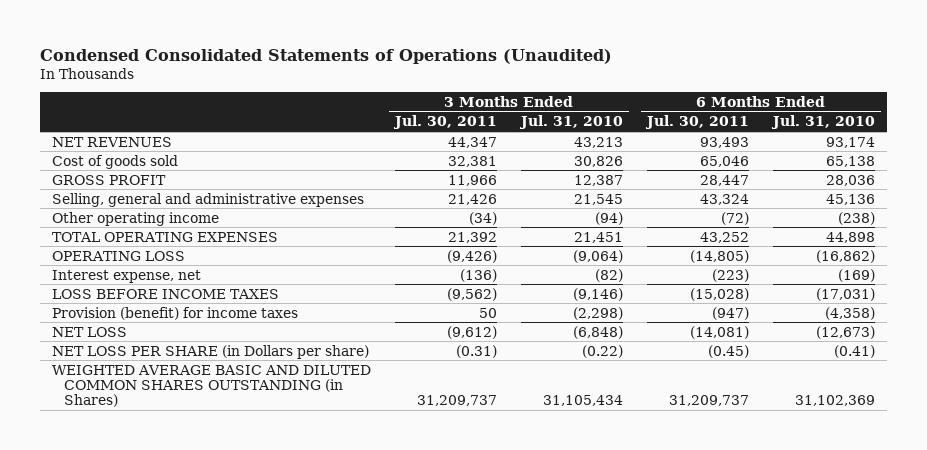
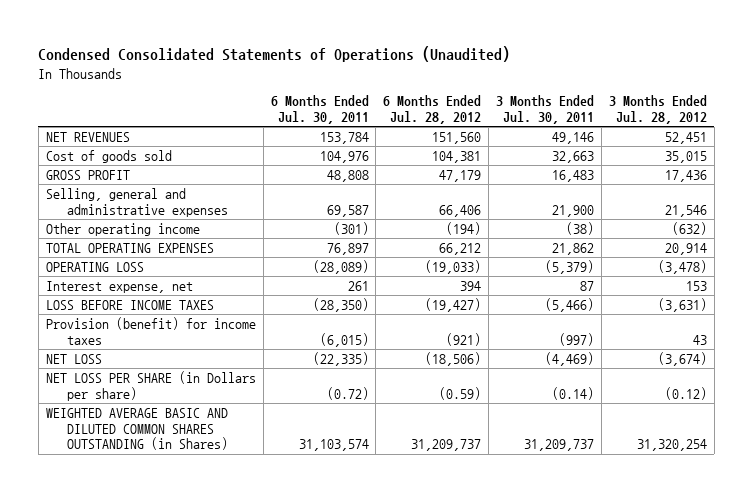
[518,115,623,130] Jul. 31, 2010 -> none
[770,115,875,130] Jul. 31, 2010 -> none
none -> [383,95,482,125] 6 Months Ended Jul. 28, 2012
none -> [608,95,707,125] 3 Months Ended Jul. 28, 2012
[448,136,498,148] 44,347 -> [552,132,595,145] 49,146
[699,136,749,148] 93,493 -> [319,132,369,145] 153,784
[448,155,498,167] 32,381 -> [552,151,595,164] 32,663
[699,155,749,167] 65,046 -> [319,151,369,164] 104,976
[448,174,498,186] 11,966 -> [552,170,595,183] 16,483
[699,174,749,186] 28,447 -> [326,170,369,183] 48,808
[448,193,498,205] 21,426 -> [552,204,595,217] 21,900
[699,193,749,205] 43,324 -> [326,204,369,217] 69,587
[469,211,498,225] (34) -> [566,222,595,236] (38)
[720,211,749,225] (72) -> [333,222,369,236] (301)
[448,231,498,243] 21,392 -> [552,243,595,256] 21,862
[699,231,749,243] 43,252 -> [326,243,369,256] 76,897
[447,249,498,263] (9,426) -> [545,260,595,275] (5,379)
[689,249,749,263] (14,805) -> [312,260,369,275] (28,089)
[460,268,498,282] (136) -> [580,281,595,292] 87
[711,268,749,282] (223) -> [347,281,369,292] 261
[447,287,498,301] (9,562) -> [545,298,595,313] (5,466)
[689,287,749,301] (15,028) -> [312,298,369,313] (28,350)
[479,307,498,318] 50 -> [559,332,595,346] (997)
[711,306,749,320] (947) -> [319,332,369,347] (6,015)
[447,325,498,339] (9,612) -> [545,352,595,367] (4,469)
[689,325,749,339] (14,081) -> [312,352,369,367] (22,335)
[456,344,498,358] (0.31) -> [552,386,595,400] (0.14)
[707,344,749,358] (0.45) -> [326,386,369,400] (0.72)
[668,395,749,407] 31,209,737 -> [298,439,369,452] 31,103,574

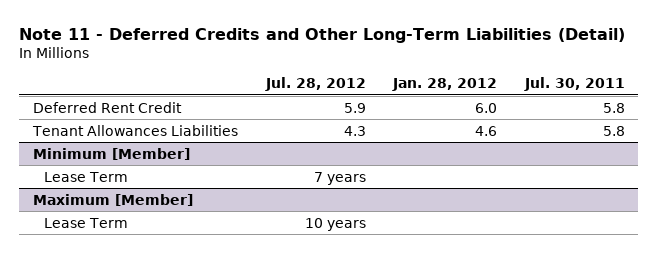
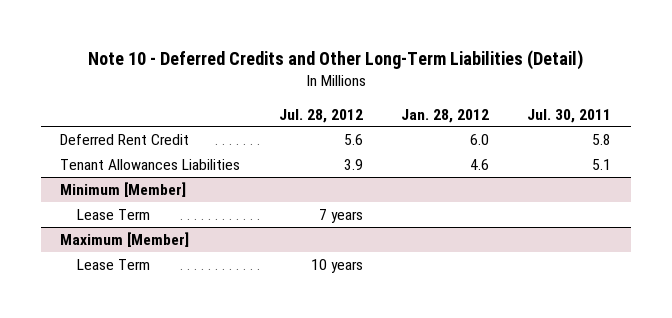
[19,28,626,44] Note 11 - Deferred Credits and Other Long-Term Liabilities (Detail) -> [87,50,583,71] Note 10 - Deferred Credits and Other Long-Term Liabilities (Detail)
[343,102,366,113] 5.9 -> [343,133,363,145] 5.6
[343,125,366,136] 4.3 -> [343,158,363,170] 3.9
[602,125,625,136] 5.8 -> [592,158,612,170] 5.1

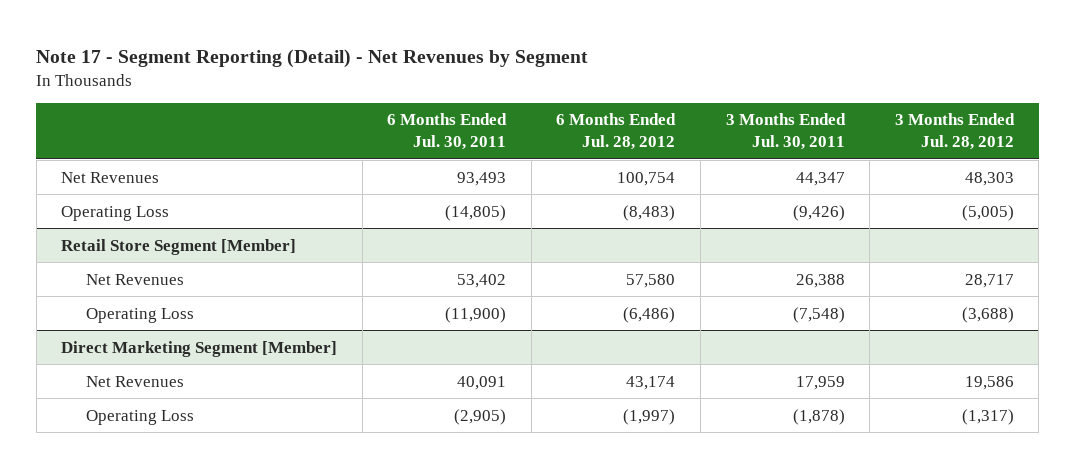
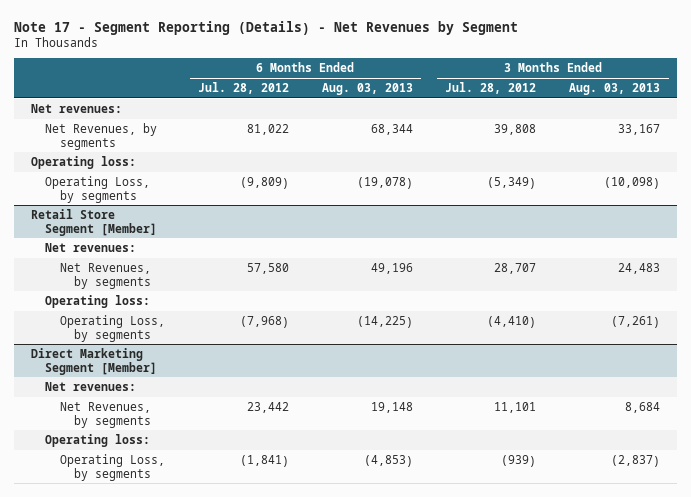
[36,48,589,68] Note 17 - Segment Reporting (Detail) - Net Revenues by Segment -> [14,20,519,35] Note 17 - Segment Reporting (Details) - Net Revenues by Segment
[387,113,508,151] 6 Months Ended Jul. 30, 2011 -> none
[725,113,846,151] 3 Months Ended Jul. 30, 2011 -> none
none -> [321,83,413,96] Aug. 03, 2013
none -> [569,83,661,96] Aug. 03, 2013
none -> [30,103,122,113] Net revenues:
[61,171,160,183] Net Revenues -> [45,122,158,150] Net Revenues, by segments
[617,171,676,186] 100,754 -> [246,123,289,135] 81,022
[964,171,1014,186] 48,303 -> [494,123,537,135] 39,808
none -> [30,155,136,169] Operating loss:
[61,205,170,221] Operating Loss -> [45,175,151,203] Operating Loss, by segments
[623,204,676,221] (8,483) -> [239,176,289,189] (9,809)
[961,204,1014,221] (5,005) -> [487,176,537,189] (5,349)
none -> [45,242,137,252] Net revenues:
[86,273,185,285] Net Revenues -> [59,262,152,289] Net Revenues, by segments
[964,273,1014,288] 28,717 -> [494,262,537,274] 28,707
none -> [45,294,151,308] Operating loss:
[86,307,195,323] Operating Loss -> [59,314,165,342] Operating Loss, by segments
[623,306,676,323] (6,486) -> [239,315,289,328] (7,968)
[961,306,1014,323] (3,688) -> [487,315,537,328] (4,410)
none -> [45,381,137,391] Net revenues:
[86,375,185,387] Net Revenues -> [59,401,152,428] Net Revenues, by segments
[626,375,676,390] 43,174 -> [246,401,289,413] 23,442
[964,375,1014,390] 19,586 -> [494,401,537,413] 11,101
none -> [45,433,151,447] Operating loss:
[86,409,195,425] Operating Loss -> [59,453,165,481] Operating Loss, by segments
[623,408,676,425] (1,997) -> [239,454,289,467] (1,841)
[961,408,1014,425] (1,317) -> [501,454,537,467] (939)

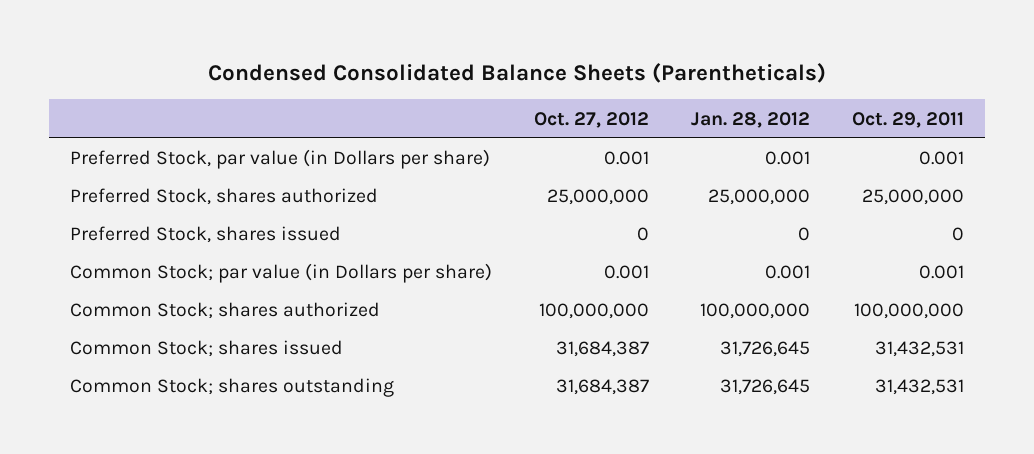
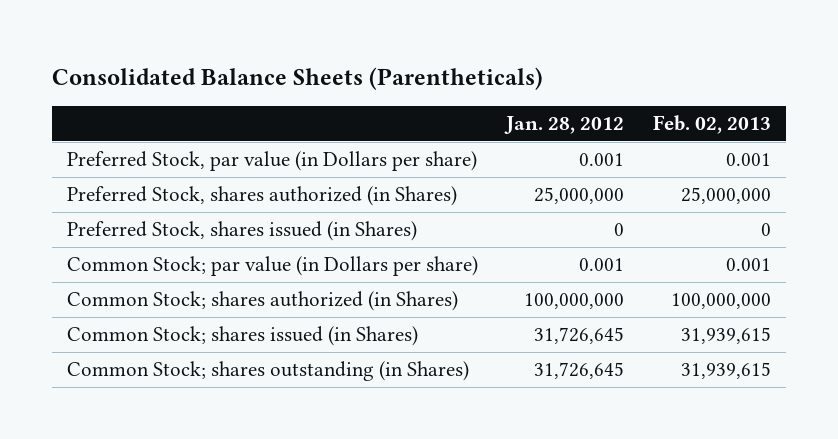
[208,62,827,83] Condensed Consolidated Balance Sheets (Parentheticals) -> [52,66,544,90] Consolidated Balance Sheets (Parentheticals)
[534,111,650,128] Oct. 27, 2012 -> none
[851,111,964,128] Oct. 29, 2011 -> none
none -> [653,115,772,135] Feb. 02, 2013
[70,188,379,206] Preferred Stock, shares authorized -> [66,186,457,207] Preferred Stock, shares authorized (in Shares)
[70,226,342,244] Preferred Stock, shares issued -> [66,221,417,242] Preferred Stock, shares issued (in Shares)
[70,302,381,320] Common Stock; shares authorized -> [66,291,458,312] Common Stock; shares authorized (in Shares)
[70,340,344,358] Common Stock; shares issued -> [66,326,418,347] Common Stock; shares issued (in Shares)
[70,378,395,398] Common Stock; shares outstanding -> [66,361,469,382] Common Stock; shares outstanding (in Shares)

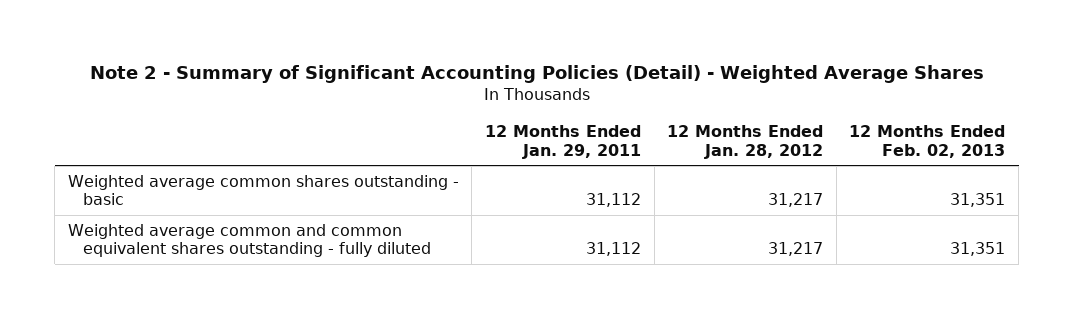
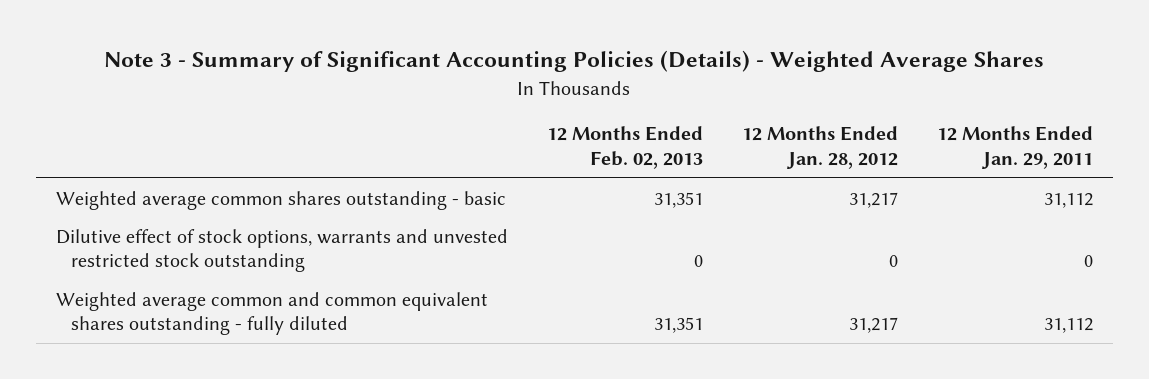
[89,65,984,84] Note 2 - Summary of Significant Accounting Policies (Detail) - Weighted Average Shares -> [104,50,1045,73] Note 3 - Summary of Significant Accounting Policies (Details) - Weighted Average Shares
none -> [55,228,508,273] Dilutive effect of stock options, warrants and unvested restricted stock outstanding

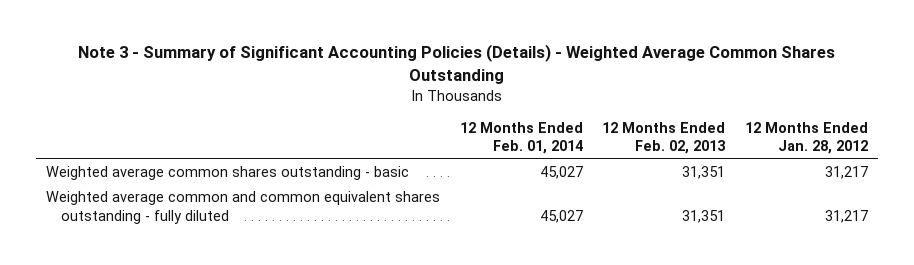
[104,50,1045,73] Note 3 - Summary of Significant Accounting Policies (Details) - Weighted Average Shares -> [77,44,835,84] Note 3 - Summary of Significant Accounting Policies (Details) - Weighted Average Common Shares Outstanding
[937,126,1094,170] 12 Months Ended Jan. 29, 2011 -> none
none -> [459,121,583,155] 12 Months Ended Feb. 01, 2014
[55,228,508,273] Dilutive effect of stock options, warrants and unvested restricted stock outstanding -> none

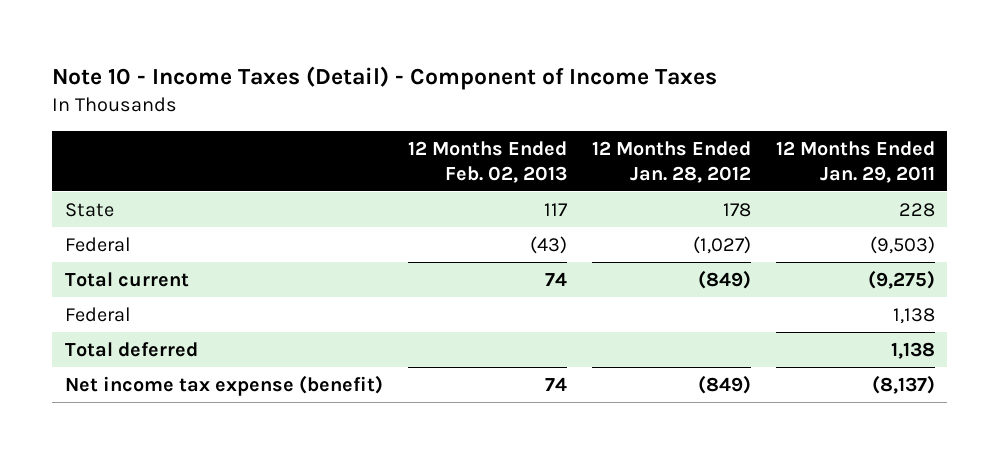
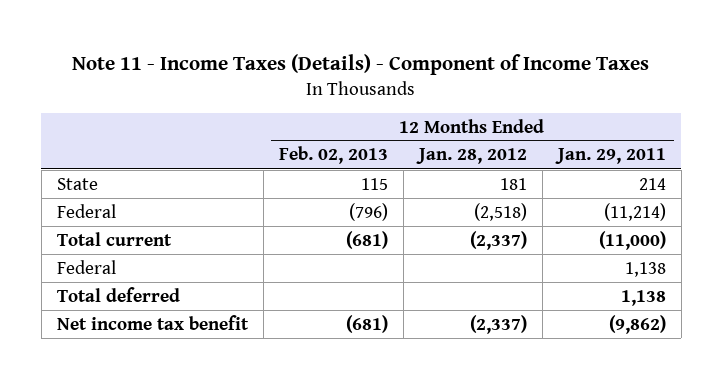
[52,65,718,90] Note 10 - Income Taxes (Detail) - Component of Income Taxes -> [72,53,650,75] Note 11 - Income Taxes (Details) - Component of Income Taxes
[543,202,568,216] 117 -> [360,177,388,190] 115
[722,202,751,217] 178 -> [499,177,527,190] 181
[898,202,935,217] 228 -> [638,177,666,190] 214
[529,235,567,254] (43) -> [348,202,388,221] (796)
[692,235,751,254] (1,027) -> [473,202,527,221] (2,518)
[869,235,935,254] (9,503) -> [603,202,666,221] (11,214)
[544,271,567,286] 74 -> [345,230,388,249] (681)
[697,269,751,289] (849) -> [469,230,527,250] (2,337)
[867,269,935,289] (9,275) -> [598,230,666,250] (11,000)
[64,374,383,396] Net income tax expense (benefit) -> [56,314,249,330] Net income tax benefit
[544,376,567,391] 74 -> [345,314,388,333] (681)
[697,374,751,394] (849) -> [469,314,527,334] (2,337)
[871,374,935,394] (8,137) -> [608,314,666,334] (9,862)

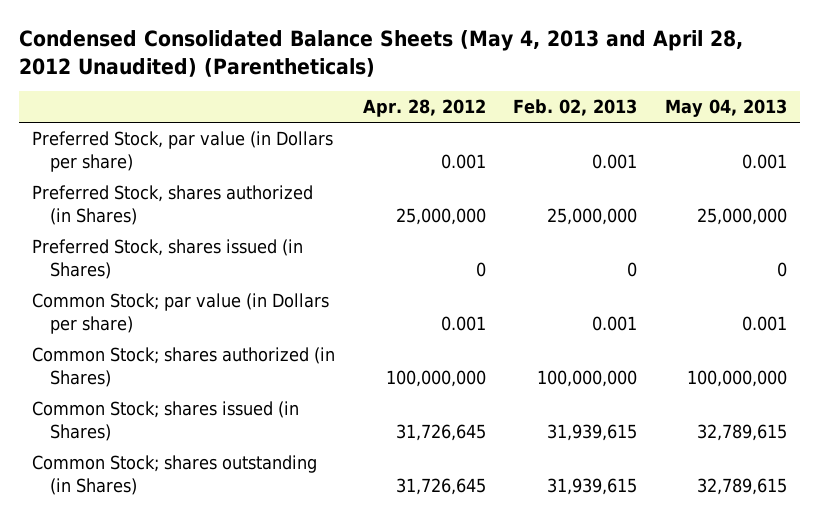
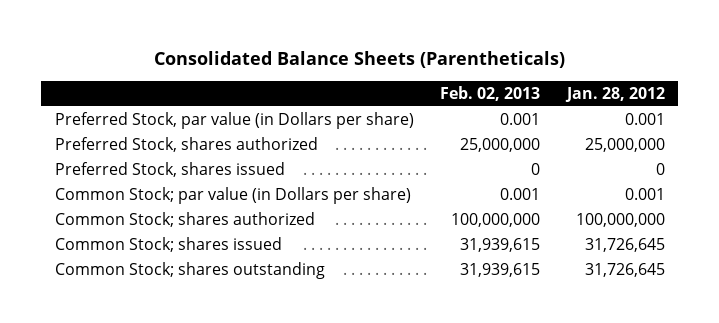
[18,30,743,77] Condensed Consolidated Balance Sheets (May 4, 2013 and April 28, 2012 Unaudited) (Parentheticals) -> [153,51,565,69] Consolidated Balance Sheets (Parentheticals)
[362,99,486,118] Apr. 28, 2012 -> none
[664,99,787,118] May 04, 2013 -> none
none -> [564,86,665,102] Jan. 28, 2012
[32,184,314,225] Preferred Stock, shares authorized (in Shares) -> [54,137,318,153] Preferred Stock, shares authorized
[32,238,304,279] Preferred Stock, shares issued (in Shares) -> [54,162,285,178] Preferred Stock, shares issued
[32,346,336,387] Common Stock; shares authorized (in Shares) -> [54,212,315,228] Common Stock; shares authorized
[32,400,300,441] Common Stock; shares issued (in Shares) -> [54,237,282,253] Common Stock; shares issued
[32,454,318,495] Common Stock; shares outstanding (in Shares) -> [54,262,325,280] Common Stock; shares outstanding

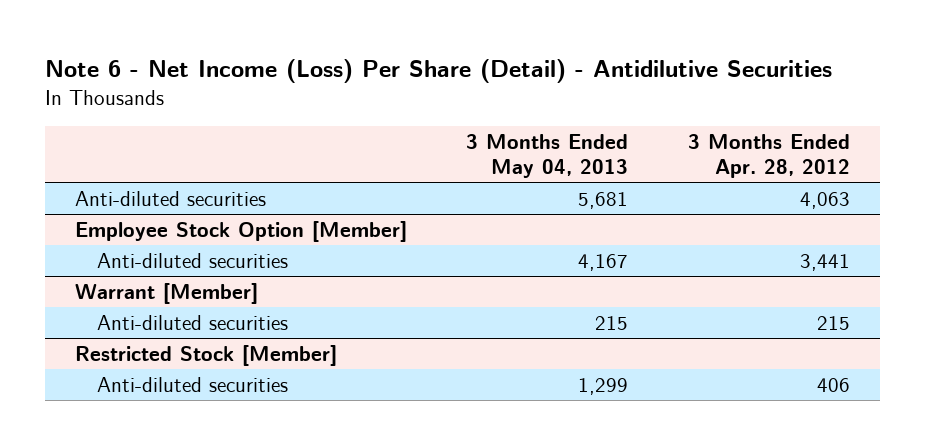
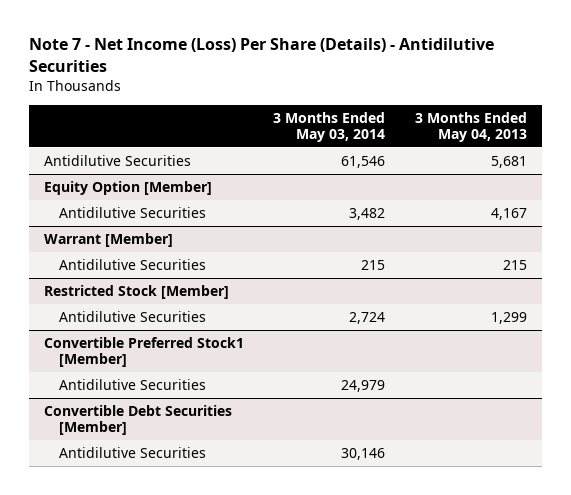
[44,59,832,84] Note 6 - Net Income (Loss) Per Share (Detail) - Antidilutive Securities -> [28,38,494,73] Note 7 - Net Income (Loss) Per Share (Details) - Antidilutive Securities
[688,133,851,179] 3 Months Ended Apr. 28, 2012 -> none
none -> [273,111,386,142] 3 Months Ended May 03, 2014
[74,220,407,242] Employee Stock Option [Member] -> none
[74,190,266,206] Anti-diluted securities -> [43,154,191,166] Antidilutive Securities
none -> [43,180,212,195] Equity Option [Member]
[96,252,288,268] Anti-diluted securities -> [58,206,206,218] Antidilutive Securities
[96,314,288,330] Anti-diluted securities -> [58,258,206,270] Antidilutive Securities
[96,376,288,392] Anti-diluted securities -> [58,310,206,322] Antidilutive Securities
none -> [43,336,244,367] Convertible Preferred Stock1 [Member]
none -> [58,378,206,390] Antidilutive Securities
none -> [43,404,232,435] Convertible Debt Securities [Member]
none -> [58,446,206,458] Antidilutive Securities

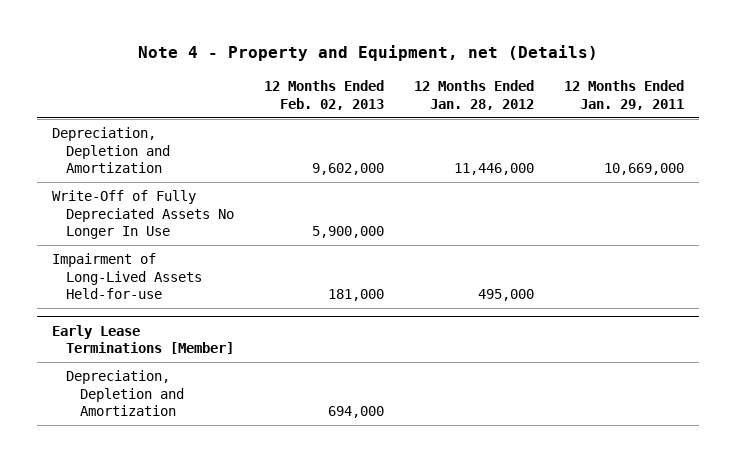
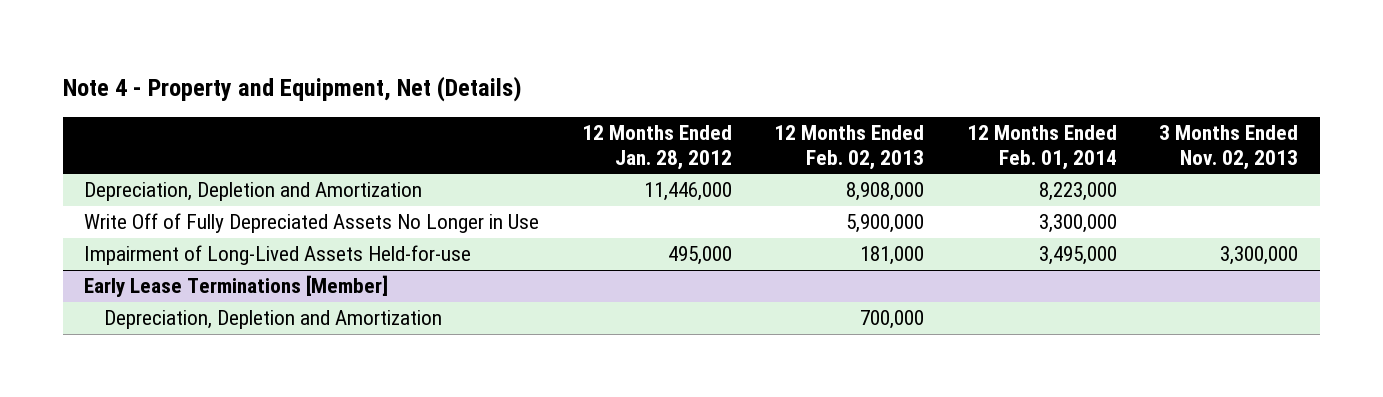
[138,45,599,62] Note 4 - Property and Equipment, net (Details) -> [63,75,523,102] Note 4 - Property and Equipment, Net (Details)
[564,80,685,111] 12 Months Ended Jan. 29, 2011 -> none
none -> [966,125,1117,170] 12 Months Ended Feb. 01, 2014
none -> [1159,125,1299,170] 3 Months Ended Nov. 02, 2013
[312,163,385,176] 9,602,000 -> [846,182,925,202] 8,908,000
[51,190,235,240] Write-Off of Fully Depreciated Assets No Longer In Use -> [84,213,540,234] Write Off of Fully Depreciated Assets No Longer in Use
[328,406,385,419] 694,000 -> [860,310,925,330] 700,000

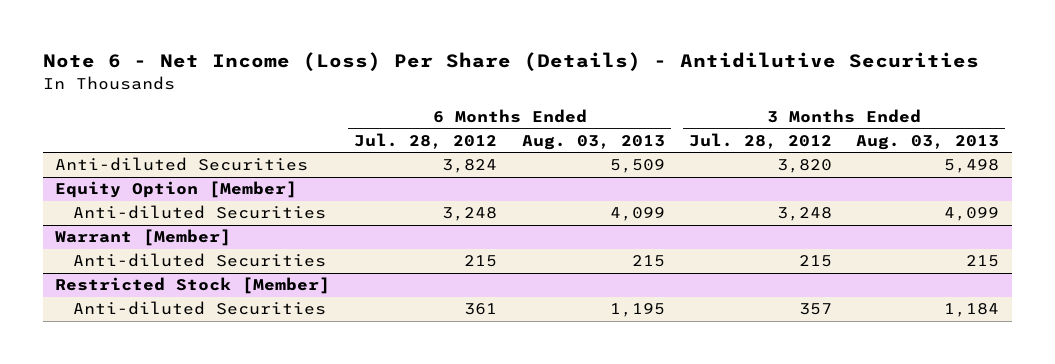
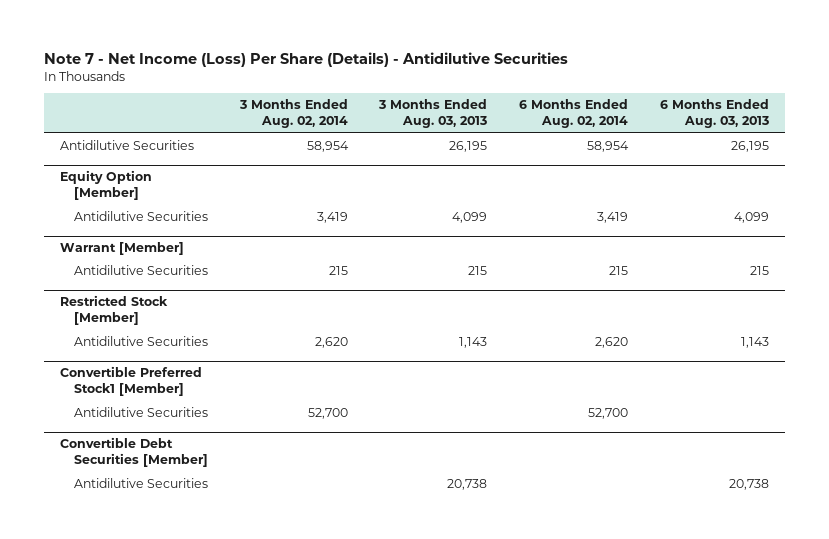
[43,52,980,72] Note 6 - Net Income (Loss) Per Share (Details) - Antidilutive Securities -> [43,51,568,67] Note 7 - Net Income (Loss) Per Share (Details) - Antidilutive Securities
[354,132,498,149] Jul. 28, 2012 -> none
[689,132,833,149] Jul. 28, 2012 -> none
none -> [238,99,348,129] 3 Months Ended Aug. 02, 2014
none -> [519,99,629,129] 6 Months Ended Aug. 02, 2014
[55,157,309,172] Anti-diluted Securities -> [59,140,194,151] Antidilutive Securities
[609,159,665,174] 5,509 -> [730,141,769,153] 26,195
[944,159,1000,174] 5,498 -> [449,141,488,153] 26,195
[72,205,326,220] Anti-diluted Securities -> [73,211,208,222] Antidilutive Securities
[72,253,326,268] Anti-diluted Securities -> [73,265,208,276] Antidilutive Securities
[72,301,326,316] Anti-diluted Securities -> [73,336,208,347] Antidilutive Securities
[609,303,665,318] 1,195 -> [740,337,769,349] 1,143
[944,303,1000,318] 1,184 -> [459,337,488,349] 1,143
none -> [59,366,202,397] Convertible Preferred Stock1 [Member]
none -> [73,407,208,418] Antidilutive Securities
none -> [59,437,208,468] Convertible Debt Securities [Member]
none -> [73,478,208,489] Antidilutive Securities

